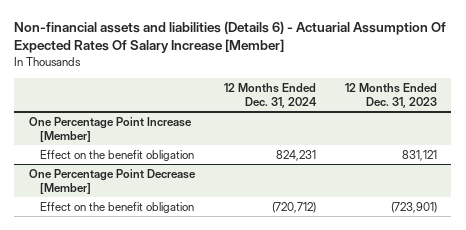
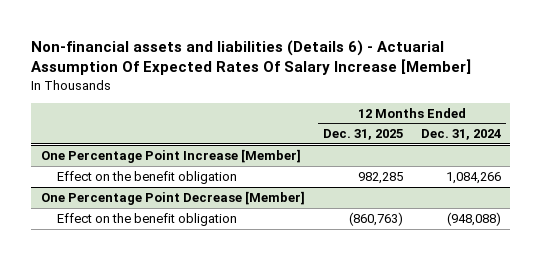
[344,82,437,109] 12 Months Ended Dec. 31, 2023 -> none
none -> [322,129,403,141] Dec. 31, 2025
[275,149,316,161] 824,231 -> [445,171,501,184] 1,084,266
[271,201,316,213] (720,712) -> [446,211,501,226] (948,088)

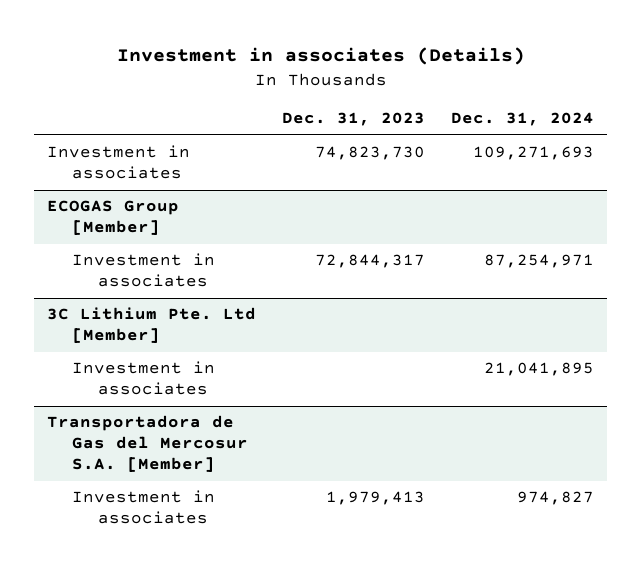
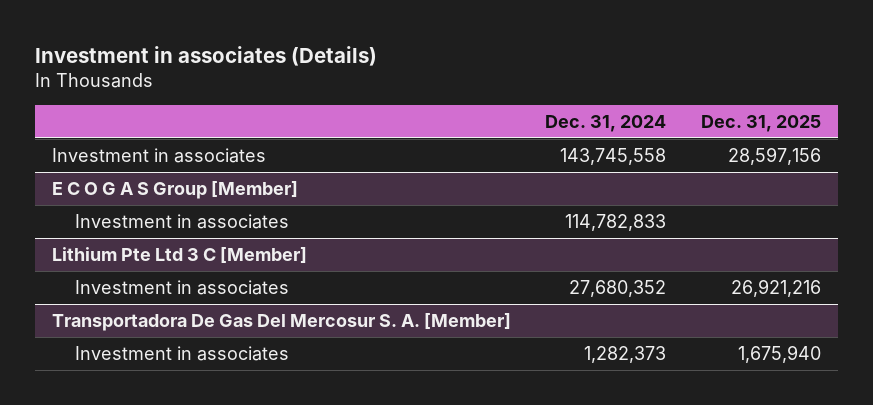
[282,112,426,127] Dec. 31, 2023 -> none
none -> [700,115,821,133] Dec. 31, 2025
[472,146,594,161] 109,271,693 -> [560,147,667,165] 143,745,558
[47,200,180,236] ECOGAS Group [Member] -> [52,180,299,199] E C O G A S Group [Member]
[483,254,594,269] 87,254,971 -> [565,213,667,231] 114,782,833
[47,307,257,344] 3C Lithium Pte. Ltd [Member] -> [52,246,308,264] Lithium Pte Ltd 3 C [Member]
[483,362,594,377] 21,041,895 -> [569,279,667,297] 27,680,352
[47,415,249,473] Transportadora de Gas del Mercosur S.A. [Member] -> [52,312,512,331] Transportadora De Gas Del Mercosur S. A. [Member]
[516,491,594,506] 974,827 -> [584,345,667,363] 1,282,373

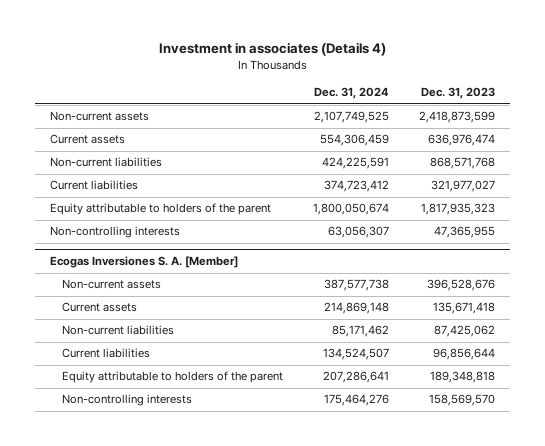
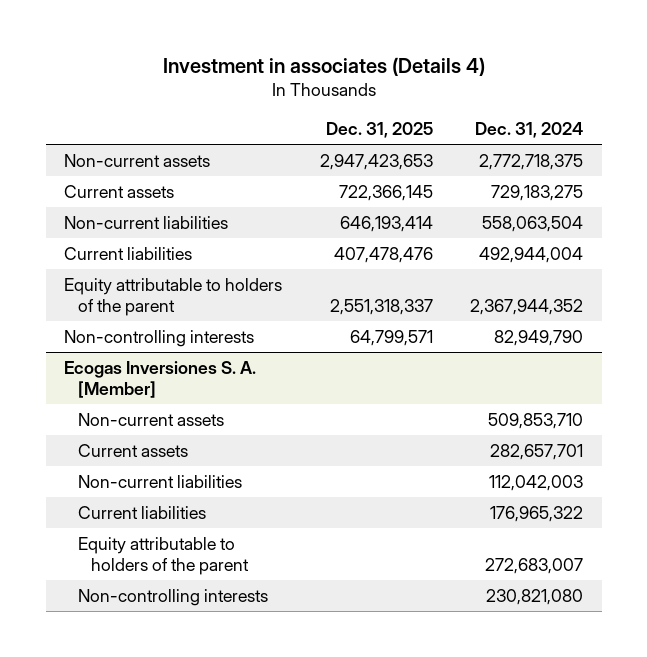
[420,87,495,100] Dec. 31, 2023 -> none
none -> [325,122,433,139] Dec. 31, 2025
[313,111,389,124] 2,107,749,525 -> [479,153,584,170] 2,772,718,375
[319,134,389,147] 554,306,459 -> [491,184,584,201] 729,183,275
[321,157,389,170] 424,225,591 -> [482,215,584,232] 558,063,504
[323,180,389,193] 374,723,412 -> [479,246,584,263] 492,944,004
[312,203,389,216] 1,800,050,674 -> [470,298,584,315] 2,367,944,352
[327,226,389,239] 63,056,307 -> [494,329,584,346] 82,949,790
[323,279,389,292] 387,577,738 -> [488,412,584,429] 509,853,710
[323,302,389,315] 214,869,148 -> [490,443,584,460] 282,657,701
[331,325,389,338] 85,171,462 -> [489,474,584,491] 112,042,003
[322,348,389,361] 134,524,507 -> [490,505,584,522] 176,965,322
[322,371,389,384] 207,286,641 -> [485,557,584,574] 272,683,007
[323,394,389,407] 175,464,276 -> [486,588,584,605] 230,821,080

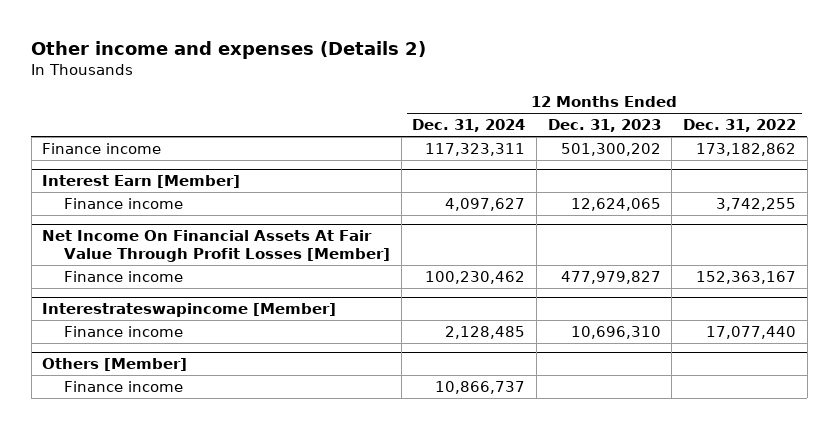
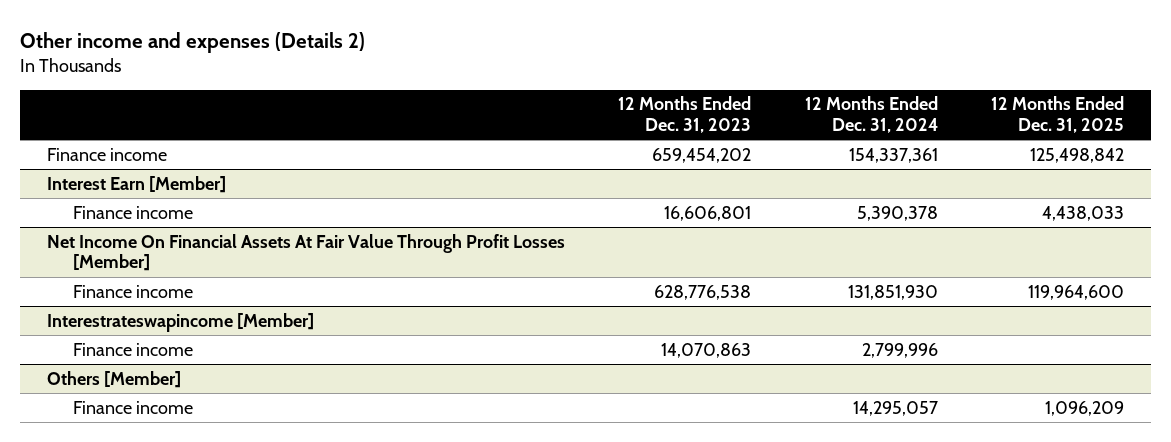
[683,119,797,133] Dec. 31, 2022 -> none
none -> [991,96,1125,133] 12 Months Ended Dec. 31, 2025
[425,142,526,156] 117,323,311 -> [848,147,938,163] 154,337,361
[560,142,661,156] 501,300,202 -> [652,147,752,163] 659,454,202
[445,197,526,211] 4,097,627 -> [856,205,938,221] 5,390,378
[570,197,661,211] 12,624,065 -> [664,205,752,221] 16,606,801
[425,270,526,284] 100,230,462 -> [847,284,938,300] 131,851,930
[560,270,661,284] 477,979,827 -> [654,284,752,300] 628,776,538
[445,325,526,339] 2,128,485 -> [861,342,938,358] 2,799,996
[570,325,661,339] 10,696,310 -> [661,342,752,358] 14,070,863
[435,380,526,394] 10,866,737 -> [852,400,938,416] 14,295,057

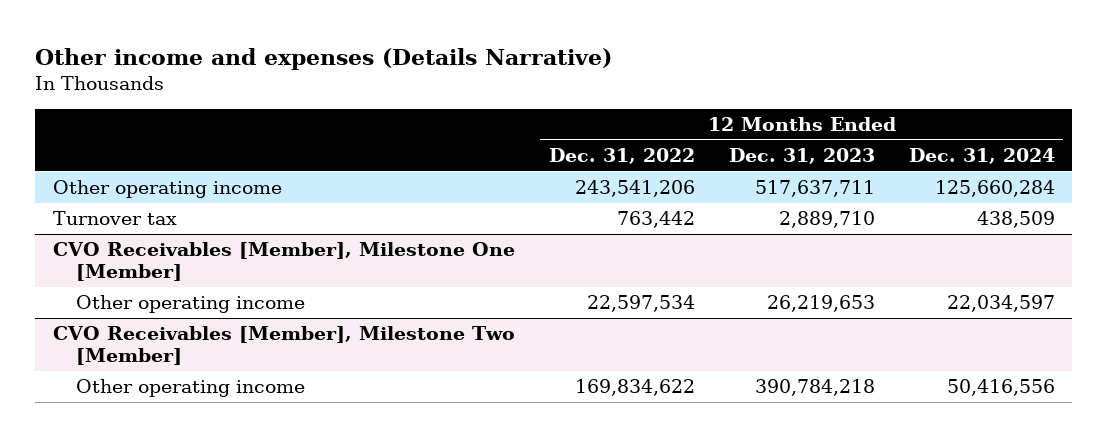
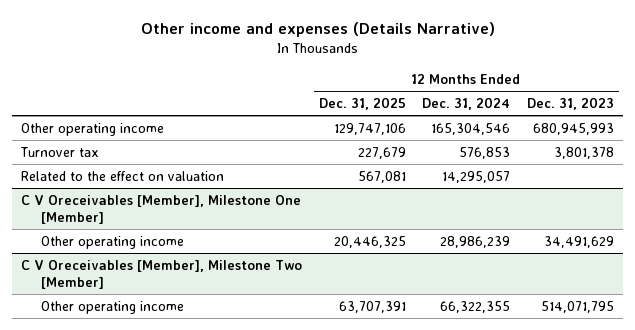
[548,148,695,165] Dec. 31, 2022 -> none
none -> [318,97,406,111] Dec. 31, 2025
[52,242,515,282] CVO Receivables [Member], Milestone One [Member] -> none
[52,326,515,366] CVO Receivables [Member], Milestone Two [Member] -> none
[754,180,875,198] 517,637,711 -> [533,122,615,135] 680,945,993
[934,180,1055,198] 125,660,284 -> [431,122,511,135] 165,304,546
[778,211,875,229] 2,889,710 -> [554,146,615,159] 3,801,378
[976,211,1055,229] 438,509 -> [459,146,511,159] 576,853
none -> [20,170,224,181] Related to the effect on valuation
none -> [20,194,301,224] C V Oreceivables [Member], Milestone One [Member]
[766,295,875,313] 26,219,653 -> [544,235,615,248] 34,491,629
[946,295,1055,313] 22,034,597 -> [440,235,511,248] 28,986,239
none -> [20,259,302,289] C V Oreceivables [Member], Milestone Two [Member]
[754,379,875,397] 390,784,218 -> [541,300,615,313] 514,071,795
[946,379,1055,397] 50,416,556 -> [440,300,511,313] 66,322,355

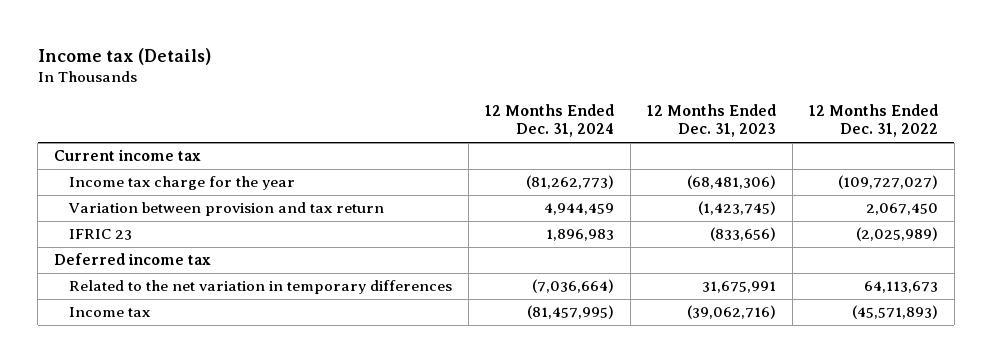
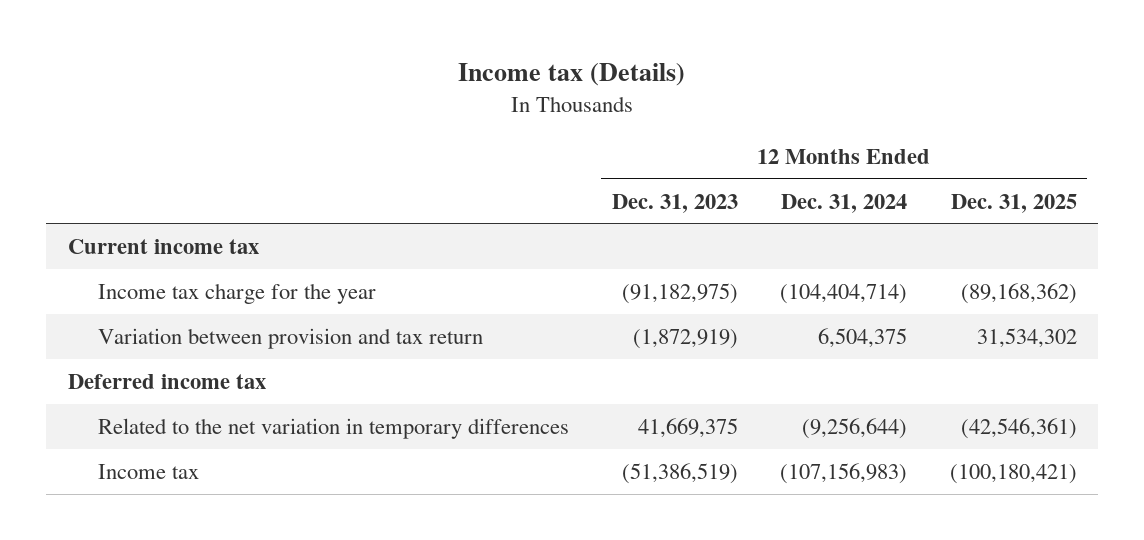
[808,104,938,138] 12 Months Ended Dec. 31, 2022 -> none
none -> [950,193,1077,213] Dec. 31, 2025
[68,229,132,241] IFRIC 23 -> none
[525,175,614,190] (81,262,773) -> [780,283,908,304] (104,404,714)
[686,175,776,190] (68,481,306) -> [621,282,738,304] (91,182,975)
[543,203,614,216] 4,944,459 -> [818,327,908,348] 6,504,375
[697,201,776,216] (1,423,745) -> [632,328,738,349] (1,872,919)
[531,279,614,294] (7,036,664) -> [802,417,908,439] (9,256,644)
[701,281,776,294] 31,675,991 -> [637,417,738,438] 41,669,375
[526,305,614,320] (81,457,995) -> [780,462,908,484] (107,156,983)
[686,305,776,320] (39,062,716) -> [621,462,738,484] (51,386,519)

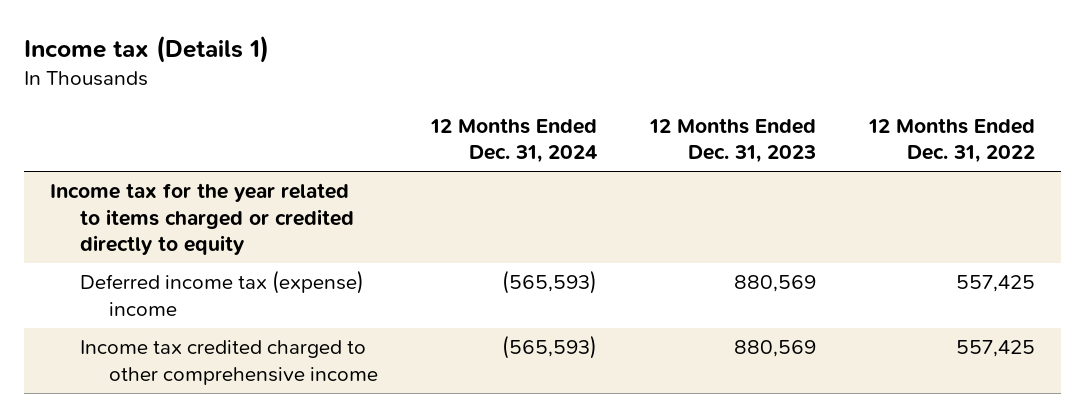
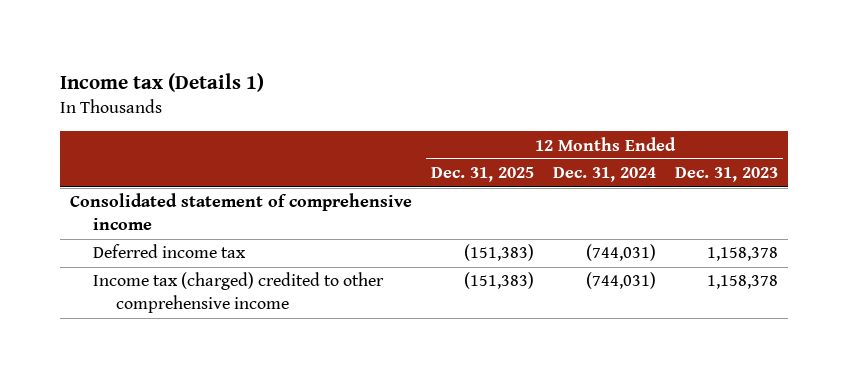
[867,118,1035,164] 12 Months Ended Dec. 31, 2022 -> none
none -> [431,167,535,183] Dec. 31, 2025
[50,183,354,255] Income tax for the year related to items charged or credited directly to equity -> none
none -> [69,193,412,231] Consolidated statement of comprehensive income
[79,270,364,316] Deferred income tax (expense) income -> [92,244,246,259] Deferred income tax
[502,270,598,295] (565,593) -> [586,244,657,262] (744,031)
[733,275,816,293] 880,569 -> [707,247,779,262] 1,158,378
[79,340,379,385] Income tax credited charged to other comprehensive income -> [92,272,384,314] Income tax (charged) credited to other comprehensive income
[502,335,598,360] (565,593) -> [586,272,657,290] (744,031)
[733,340,816,358] 880,569 -> [707,275,779,290] 1,158,378

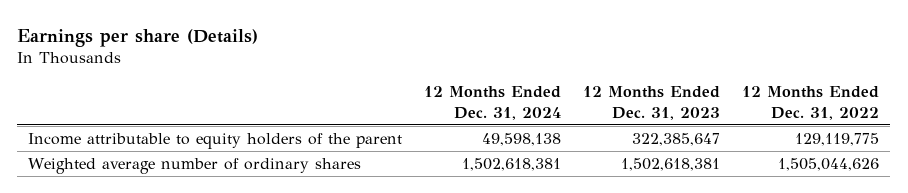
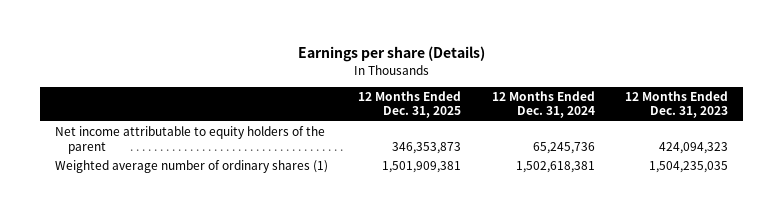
[742,86,880,120] 12 Months Ended Dec. 31, 2022 -> none
none -> [358,90,462,119] 12 Months Ended Dec. 31, 2025
[28,132,403,149] Income attributable to equity holders of the parent -> [55,126,326,154] Net income attributable to equity holders of the parent
[482,132,562,146] 49,598,138 -> [532,141,595,154] 65,245,736
[632,132,721,146] 322,385,647 -> [659,141,729,154] 424,094,323
[28,157,362,174] Weighted average number of ordinary shares -> [55,160,329,174] Weighted average number of ordinary shares (1)
[621,157,721,171] 1,502,618,381 -> [649,161,729,174] 1,504,235,035

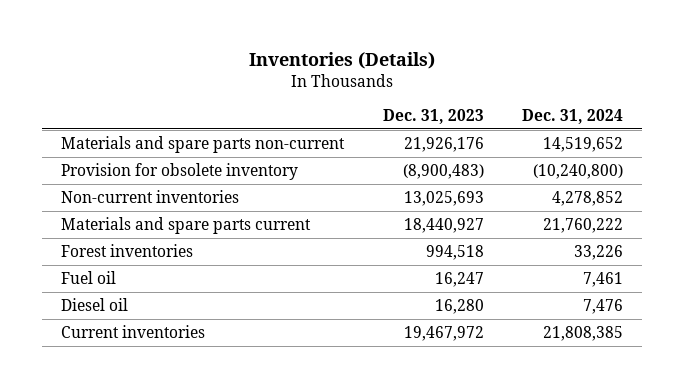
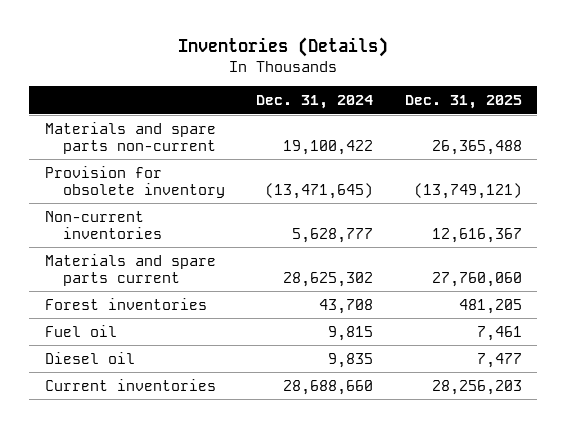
[382,109,484,125] Dec. 31, 2023 -> none
none -> [404,95,522,110] Dec. 31, 2025
[543,136,624,152] 14,519,652 -> [283,139,374,155] 19,100,422
[533,163,624,179] (10,240,800) -> [265,182,374,199] (13,471,645)
[552,190,624,206] 4,278,852 -> [292,227,374,243] 5,628,777
[543,217,624,233] 21,760,222 -> [283,271,374,287] 28,625,302
[574,244,624,260] 33,226 -> [319,298,374,314] 43,708
[583,271,624,287] 7,461 -> [328,325,374,341] 9,815
[583,298,624,314] 7,476 -> [328,352,374,368] 9,835
[543,325,624,341] 21,808,385 -> [283,379,374,395] 28,688,660

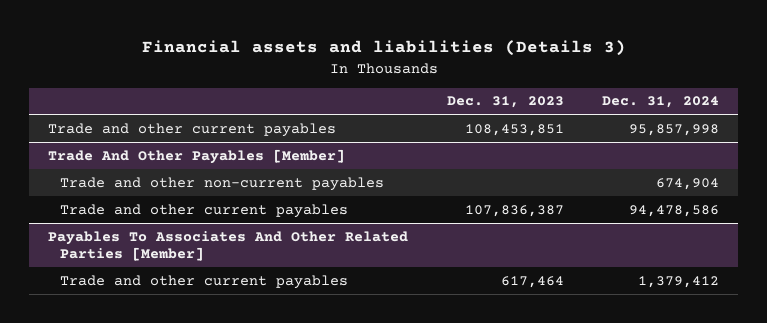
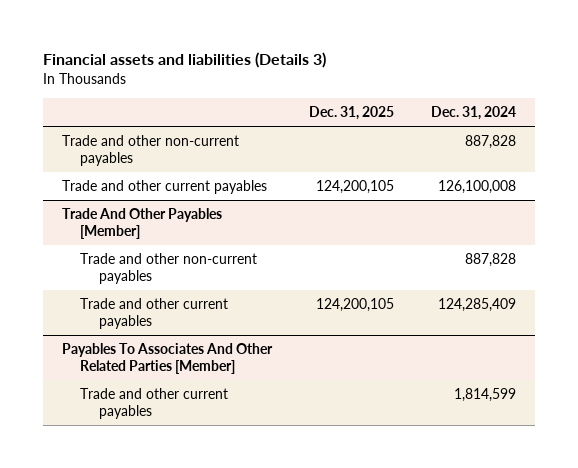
[446,96,564,109] Dec. 31, 2023 -> none
none -> [309,106,395,121] Dec. 31, 2025
none -> [61,135,239,167] Trade and other non-current payables
[628,123,719,136] 95,857,998 -> [438,180,517,195] 126,100,008
[655,177,719,190] 674,904 -> [465,253,517,268] 887,828
[628,204,719,217] 94,478,586 -> [438,298,517,313] 124,285,409
[637,275,719,288] 1,379,412 -> [454,388,517,403] 1,814,599

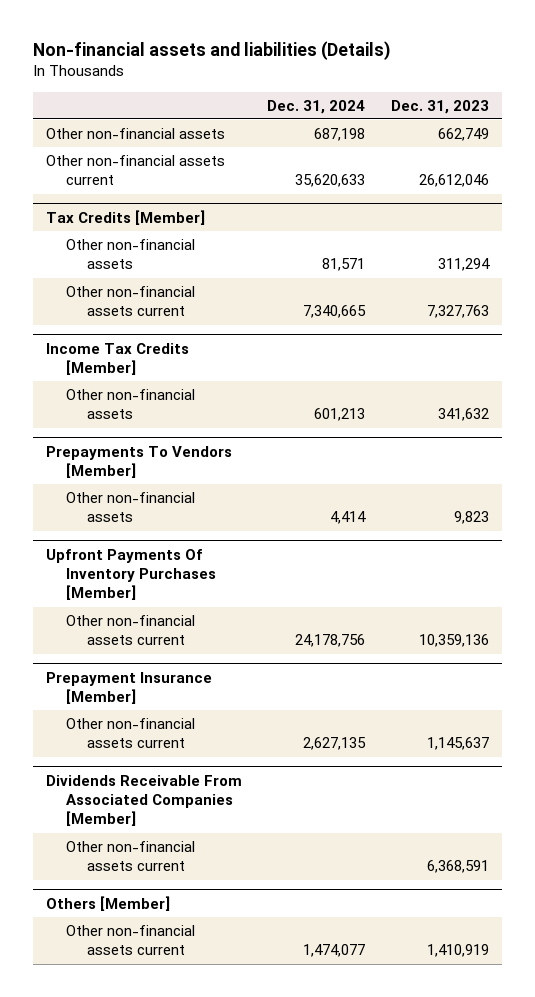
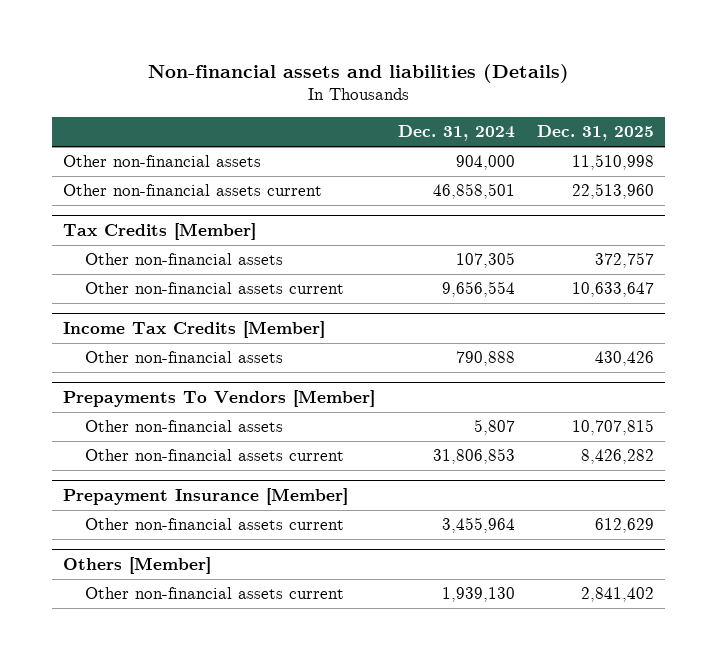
[391,99,490,114] Dec. 31, 2023 -> none
none -> [537,125,655,142] Dec. 31, 2025
[314,127,366,141] 687,198 -> [455,155,515,171] 904,000
[295,174,366,188] 35,620,633 -> [432,183,515,200] 46,858,501
[322,258,366,272] 81,571 -> [455,252,515,269] 107,305
[303,305,367,319] 7,340,665 -> [441,281,515,298] 9,656,554
[314,408,366,422] 601,213 -> [455,351,515,367] 790,888
[45,548,217,601] Upfront Payments Of Inventory Purchases [Member] -> none
[330,511,367,525] 4,414 -> [473,419,515,436] 5,807
[295,634,366,648] 24,178,756 -> [432,448,515,465] 31,806,853
[45,774,242,827] Dividends Receivable From Associated Companies [Member] -> none
[66,840,196,872] Other non-financial assets current -> none
[303,737,367,751] 2,627,135 -> [441,517,515,534] 3,455,964
[303,944,366,958] 1,474,077 -> [441,587,515,603] 1,939,130

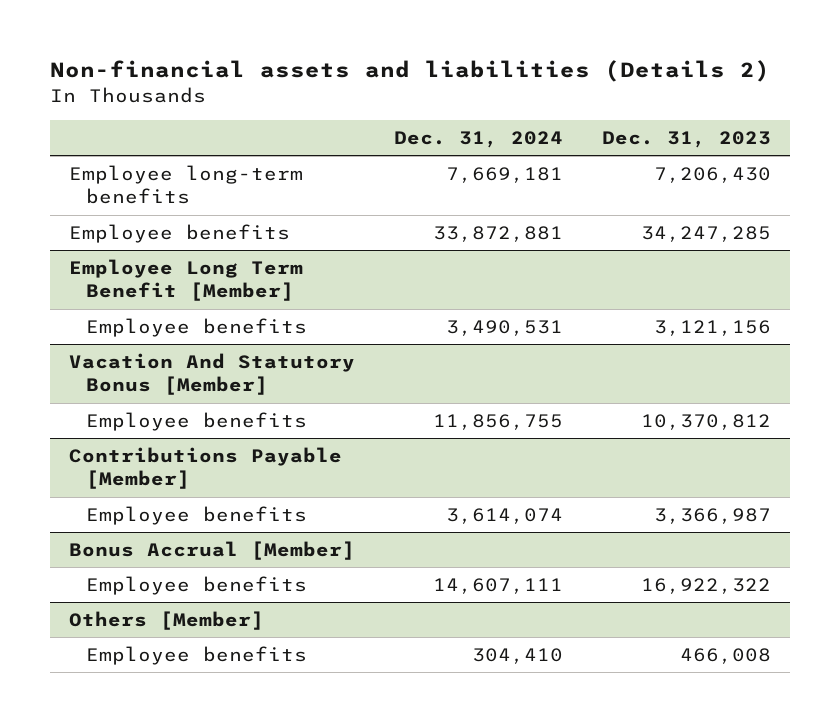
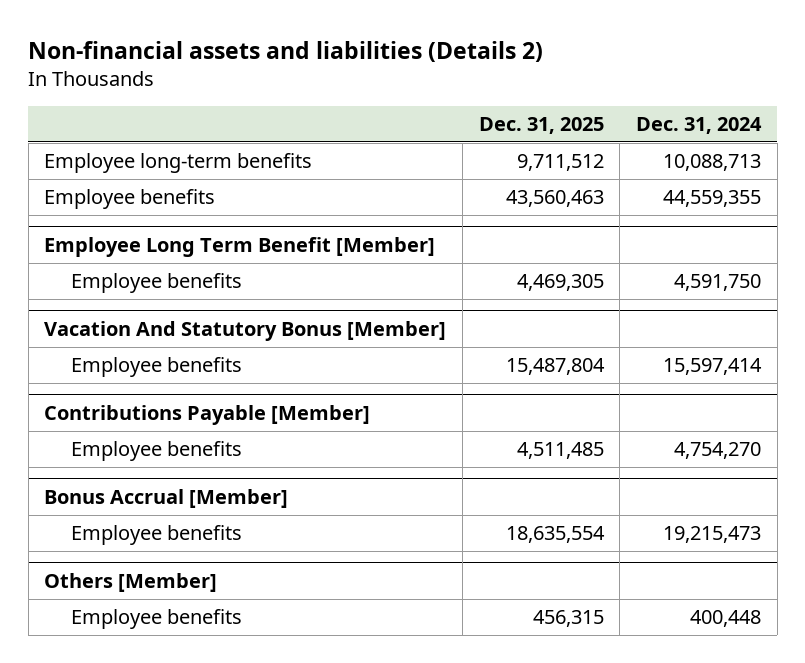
[601,130,771,148] Dec. 31, 2023 -> none
none -> [478,117,604,135] Dec. 31, 2025
[445,167,563,184] 7,669,181 -> [662,154,761,172] 10,088,713
[432,226,563,243] 33,872,881 -> [662,190,761,208] 44,559,355
[445,320,563,337] 3,490,531 -> [673,274,761,292] 4,591,750
[432,414,563,431] 11,856,755 -> [662,358,762,376] 15,597,414
[445,508,563,525] 3,614,074 -> [673,442,761,460] 4,754,270
[432,578,563,595] 14,607,111 -> [662,526,761,544] 19,215,473
[471,648,563,665] 304,410 -> [689,610,761,628] 400,448

